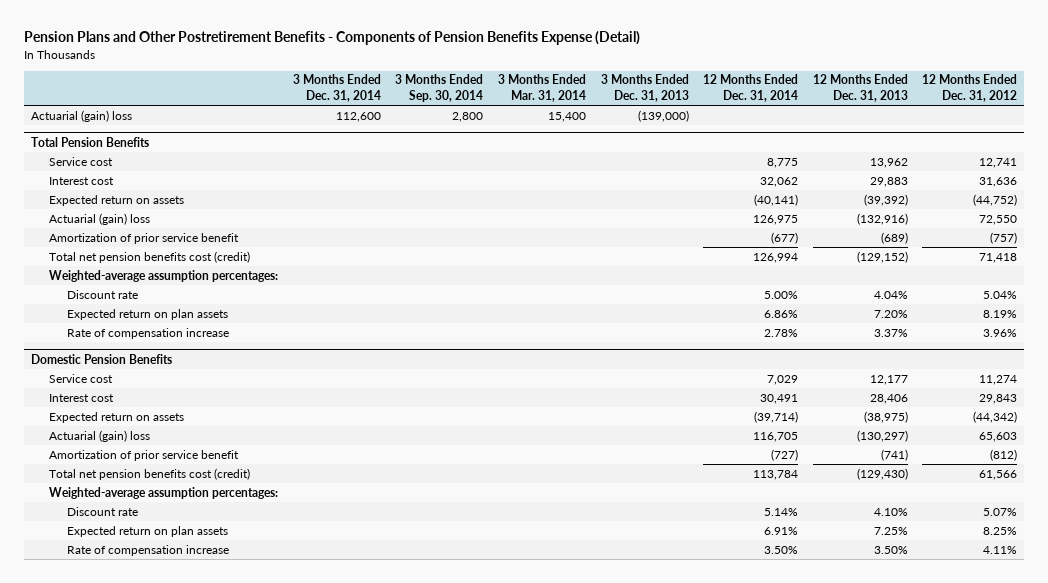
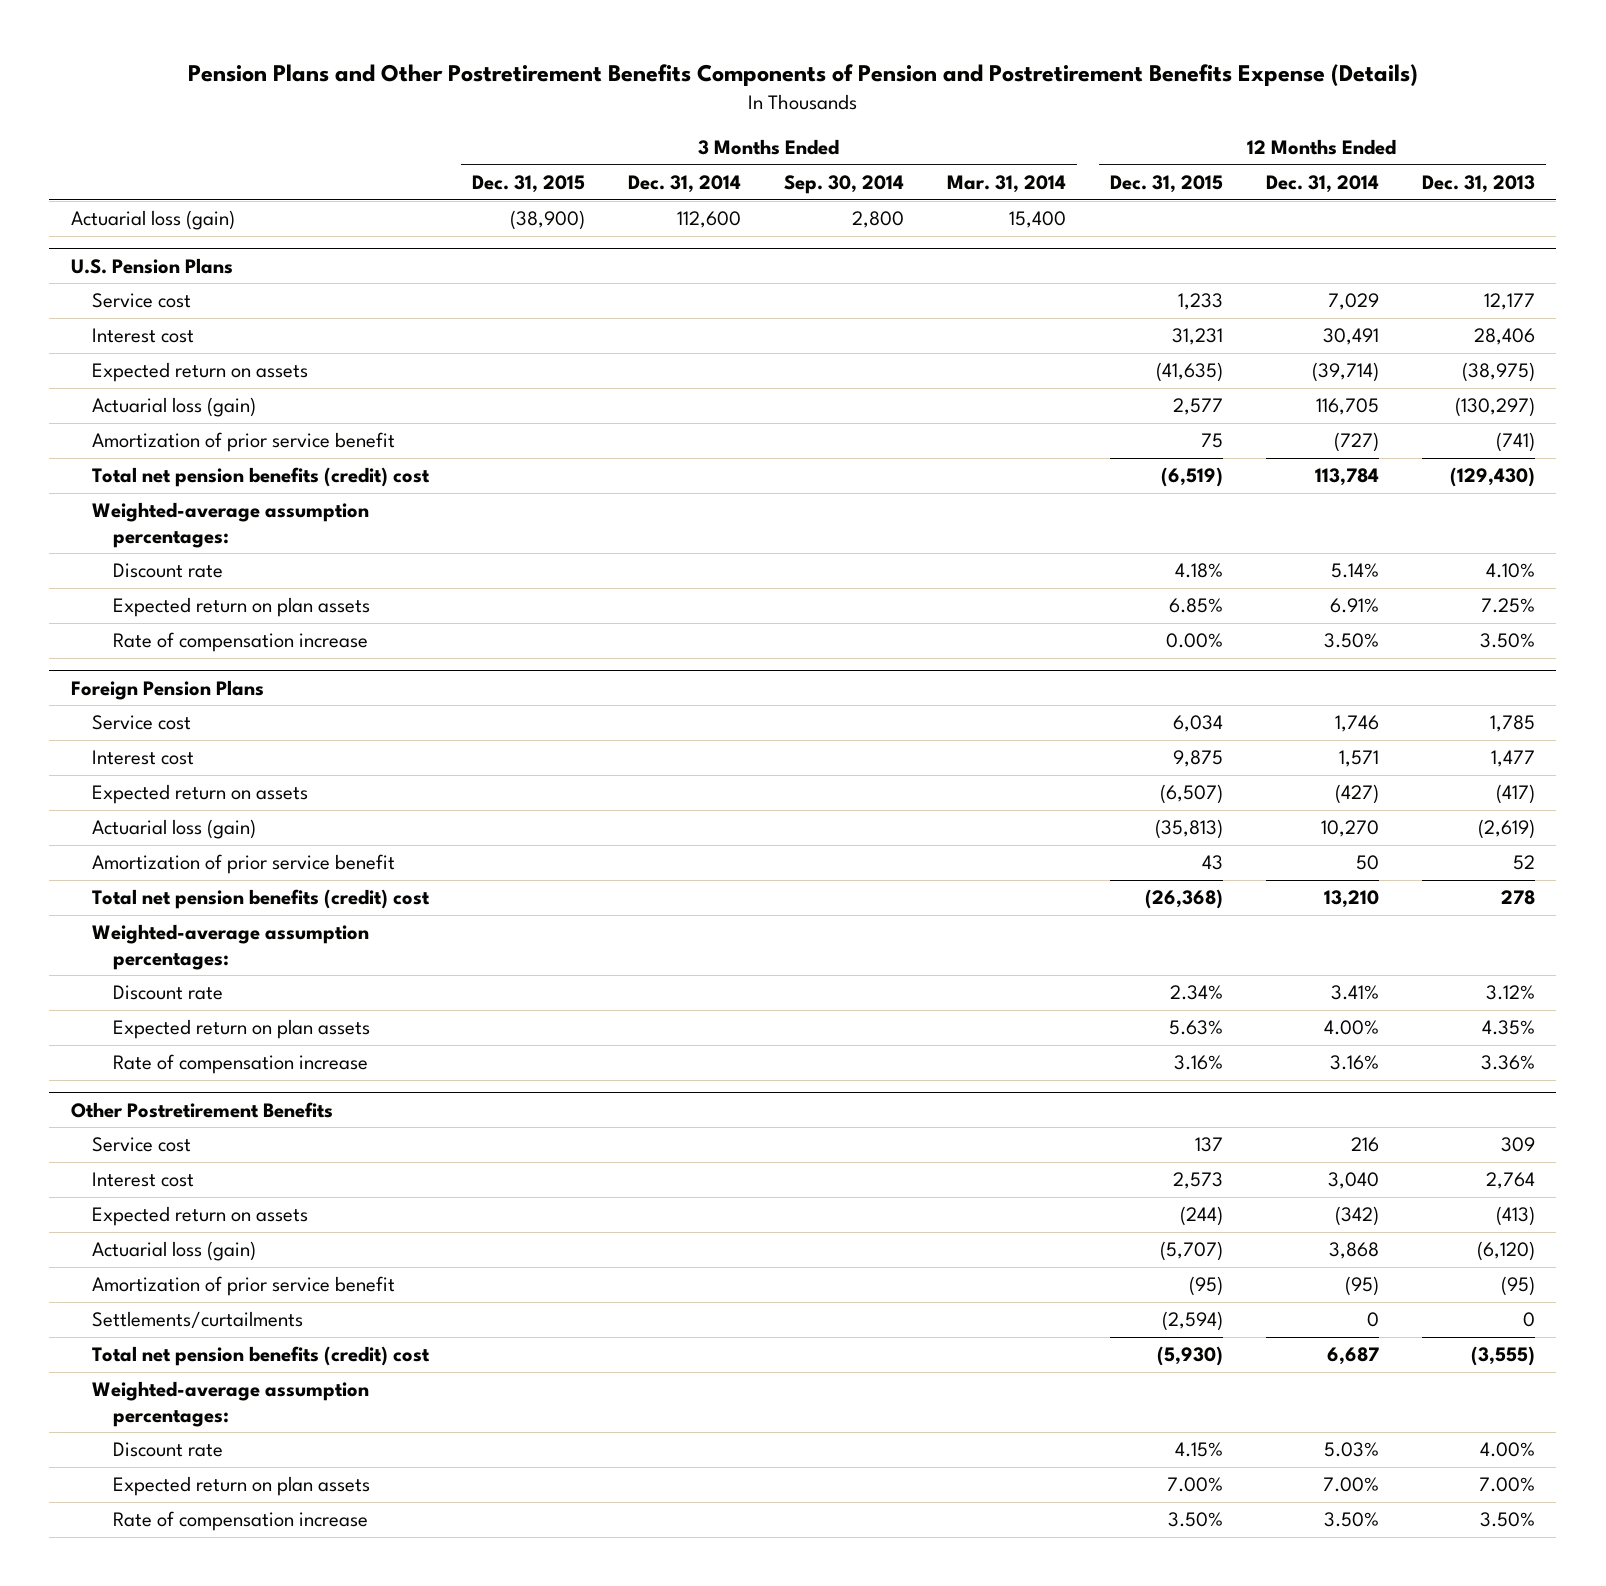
[23,31,640,46] Pension Plans and Other Postretirement Benefits - Components of Pension Benefits Expense (Detail) -> [187,64,1418,87] Pension Plans and Other Postretirement Benefits Components of Pension and Postretirement Benefits Expense (Details)
[600,74,689,102] 3 Months Ended Dec. 31, 2013 -> none
[922,74,1018,102] 12 Months Ended Dec. 31, 2012 -> none
none -> [472,175,586,194] Dec. 31, 2015
none -> [1109,175,1223,194] Dec. 31, 2015
[31,136,150,147] Total Pension Benefits -> none
[49,156,114,166] Service cost -> none
[49,176,115,185] Interest cost -> none
[49,194,185,206] Expected return on assets -> none
[49,212,151,225] Actuarial (gain) loss -> none
[49,232,240,244] Amortization of prior service benefit -> none
[49,250,251,263] Total net pension benefits cost (credit) -> none
[49,269,279,282] Weighted-average assumption percentages: -> none
[67,289,139,299] Discount rate -> none
[67,308,229,320] Expected return on plan assets -> none
[67,327,230,339] Rate of compensation increase -> none
[31,109,133,122] Actuarial (gain) loss -> [70,210,235,231] Actuarial loss (gain)
[31,353,173,364] Domestic Pension Benefits -> [70,257,233,274] U.S. Pension Plans
[49,429,151,442] Actuarial (gain) loss -> [92,397,257,418] Actuarial loss (gain)
[49,467,251,480] Total net pension benefits cost (credit) -> [92,467,431,488] Total net pension benefits (credit) cost
none -> [70,679,264,700] Foreign Pension Plans
none -> [92,715,192,731] Service cost
none -> [92,750,195,766] Interest cost
none -> [92,784,309,805] Expected return on assets
none -> [92,819,257,840] Actuarial loss (gain)
none -> [92,854,396,875] Amortization of prior service benefit
none -> [92,889,431,910] Total net pension benefits (credit) cost
none -> [92,924,370,970] Weighted-average assumption percentages:
none -> [113,985,224,1001] Discount rate
none -> [113,1019,371,1040] Expected return on plan assets
none -> [113,1054,369,1075] Rate of compensation increase
none -> [70,1101,333,1118] Other Postretirement Benefits
none -> [92,1137,192,1153] Service cost
none -> [92,1172,195,1188] Interest cost
none -> [92,1206,309,1227] Expected return on assets
none -> [92,1241,257,1262] Actuarial loss (gain)
none -> [92,1276,396,1297] Amortization of prior service benefit
none -> [92,1311,304,1329] Settlements/curtailments
none -> [92,1346,431,1367] Total net pension benefits (credit) cost
none -> [92,1381,370,1427] Weighted-average assumption percentages:
none -> [113,1442,224,1458] Discount rate
none -> [113,1476,371,1497] Expected return on plan assets
none -> [113,1511,369,1532] Rate of compensation increase

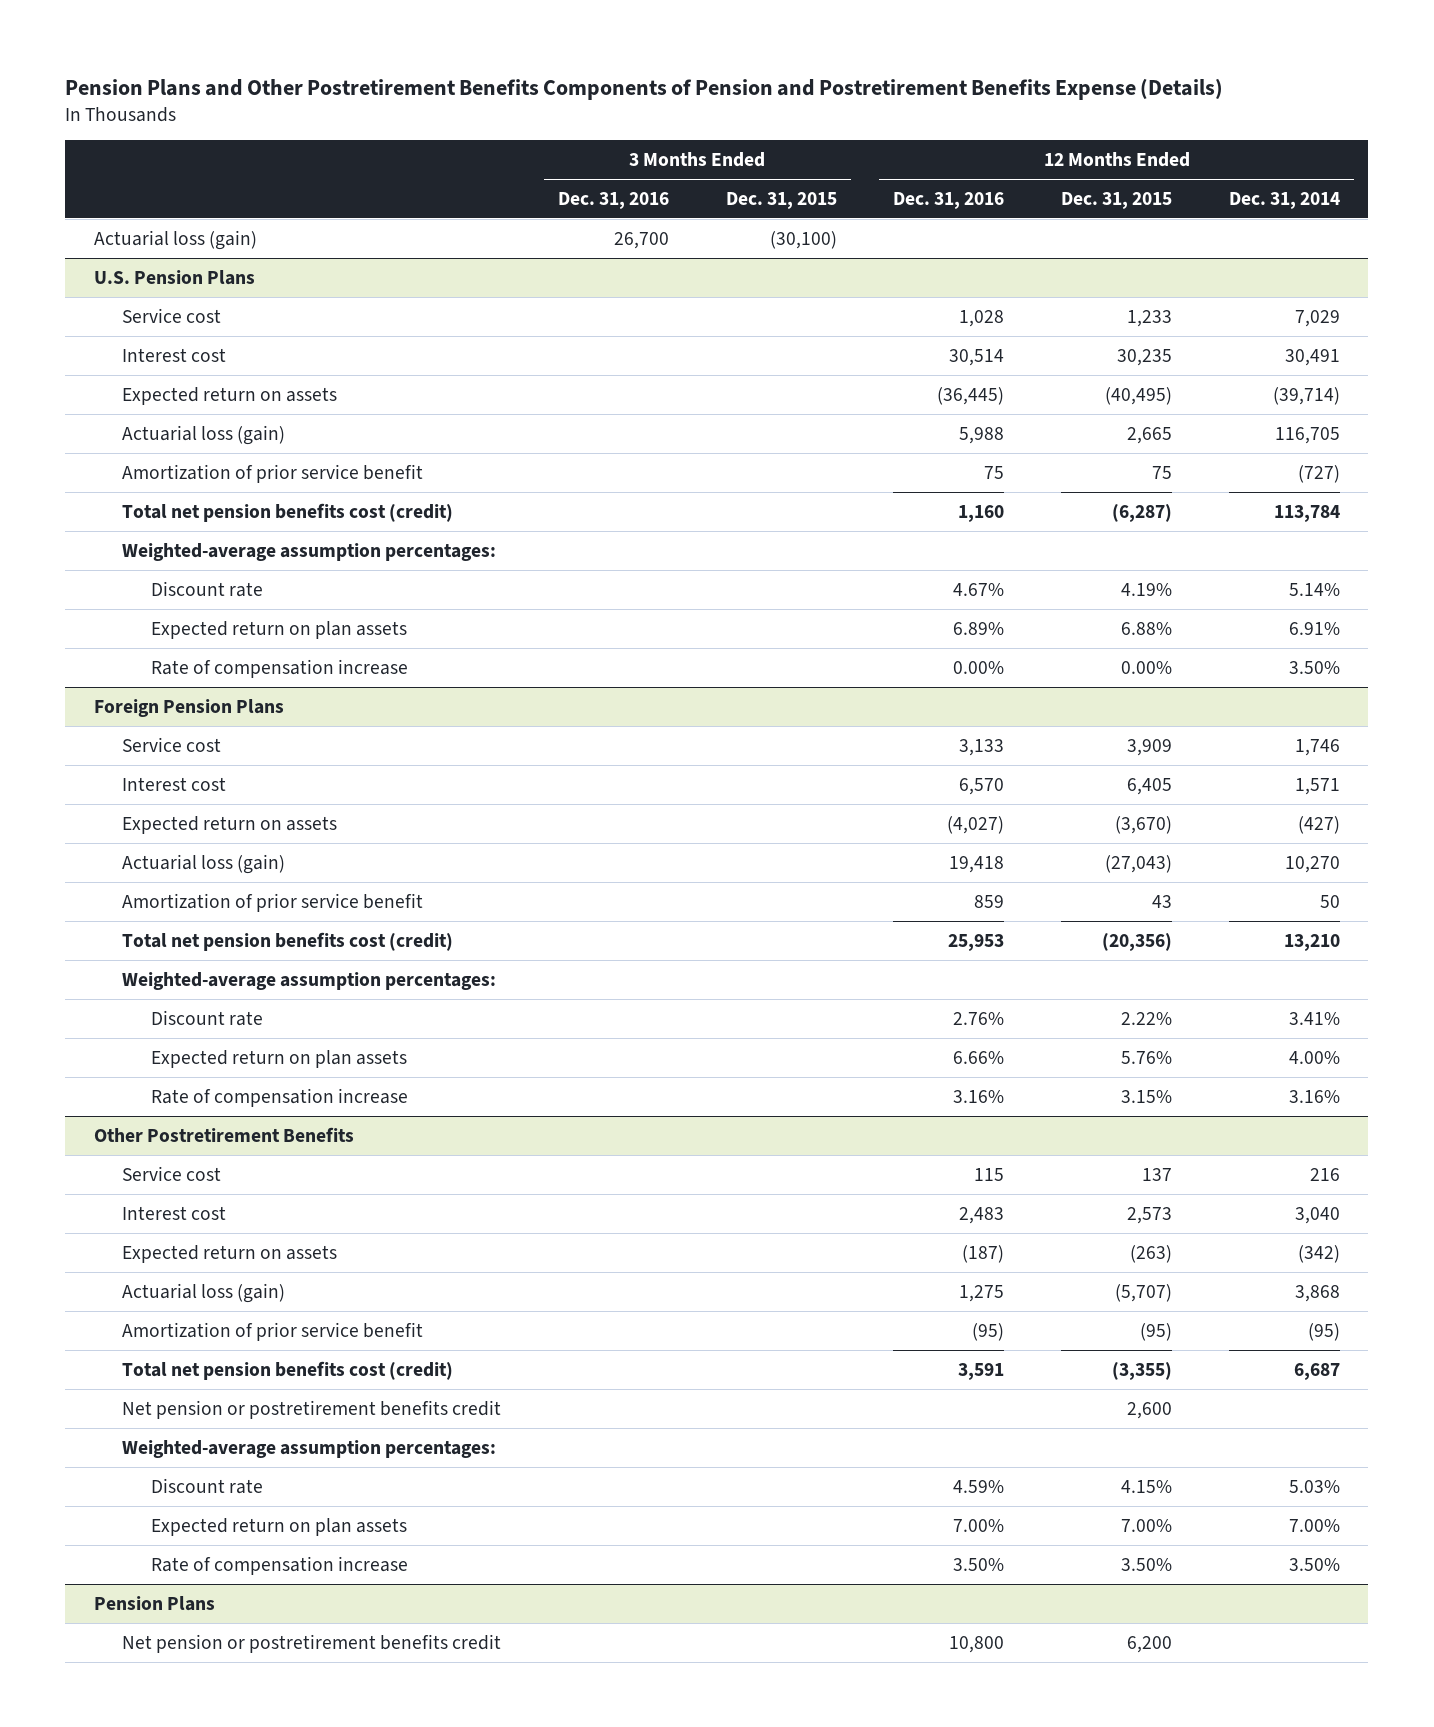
[628,175,742,194] Dec. 31, 2014 -> none
[784,175,905,195] Sep. 30, 2014 -> none
[947,175,1067,194] Mar. 31, 2014 -> none
[1421,175,1535,194] Dec. 31, 2013 -> none
none -> [558,191,670,209] Dec. 31, 2016
none -> [893,191,1005,209] Dec. 31, 2016
[510,210,586,231] (38,900) -> [769,230,837,249] (30,100)
[1171,328,1223,346] 31,231 -> [1117,348,1173,366] 30,235
[1155,362,1223,383] (41,635) -> [1105,386,1173,405] (40,495)
[1172,398,1223,416] 2,577 -> [1127,426,1173,444] 2,665
[92,467,431,488] Total net pension benefits (credit) cost -> [122,502,454,522] Total net pension benefits cost (credit)
[1160,467,1223,488] (6,519) -> [1112,503,1173,522] (6,287)
[1174,563,1223,579] 4.18% -> [1121,582,1173,596] 4.19%
[1168,598,1223,614] 6.85% -> [1121,621,1173,635] 6.88%
[1172,715,1223,733] 6,034 -> [1127,738,1173,756] 3,909
[1172,750,1223,768] 9,875 -> [1127,777,1173,795] 6,405
[1159,784,1223,805] (6,507) -> [1115,815,1173,834] (3,670)
[1154,819,1223,840] (35,813) -> [1105,854,1173,873] (27,043)
[92,889,431,910] Total net pension benefits (credit) cost -> [122,931,454,951] Total net pension benefits cost (credit)
[1144,889,1223,910] (26,368) -> [1102,932,1173,951] (20,356)
[1169,985,1223,1001] 2.34% -> [1121,1011,1173,1025] 2.22%
[1168,1020,1223,1036] 5.63% -> [1121,1050,1173,1064] 5.76%
[1173,1055,1223,1071] 3.16% -> [1121,1089,1173,1103] 3.15%
[1179,1206,1223,1227] (244) -> [1130,1244,1173,1263] (263)
[92,1311,304,1329] Settlements/curtailments -> none
[92,1346,431,1367] Total net pension benefits (credit) cost -> [122,1360,454,1380] Total net pension benefits cost (credit)
[1156,1346,1223,1367] (5,930) -> [1112,1361,1173,1380] (3,355)
none -> [122,1399,502,1419] Net pension or postretirement benefits credit
none -> [93,1595,215,1611] Pension Plans
none -> [122,1633,502,1653] Net pension or postretirement benefits credit

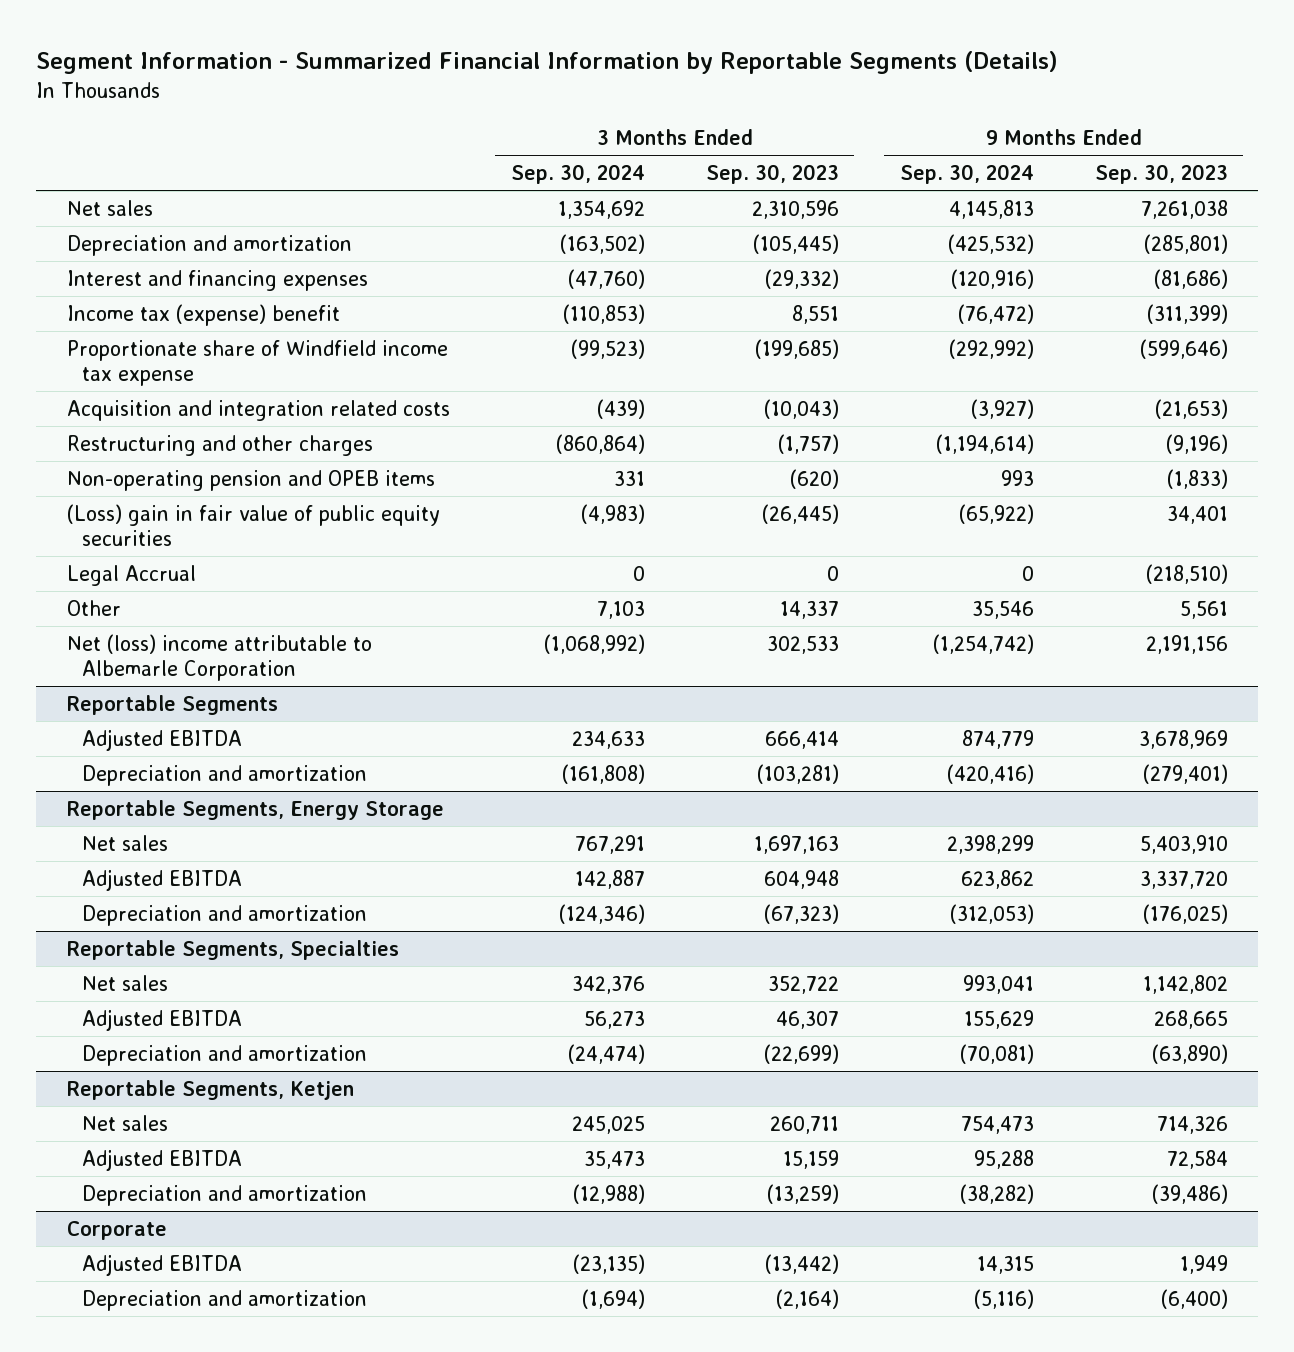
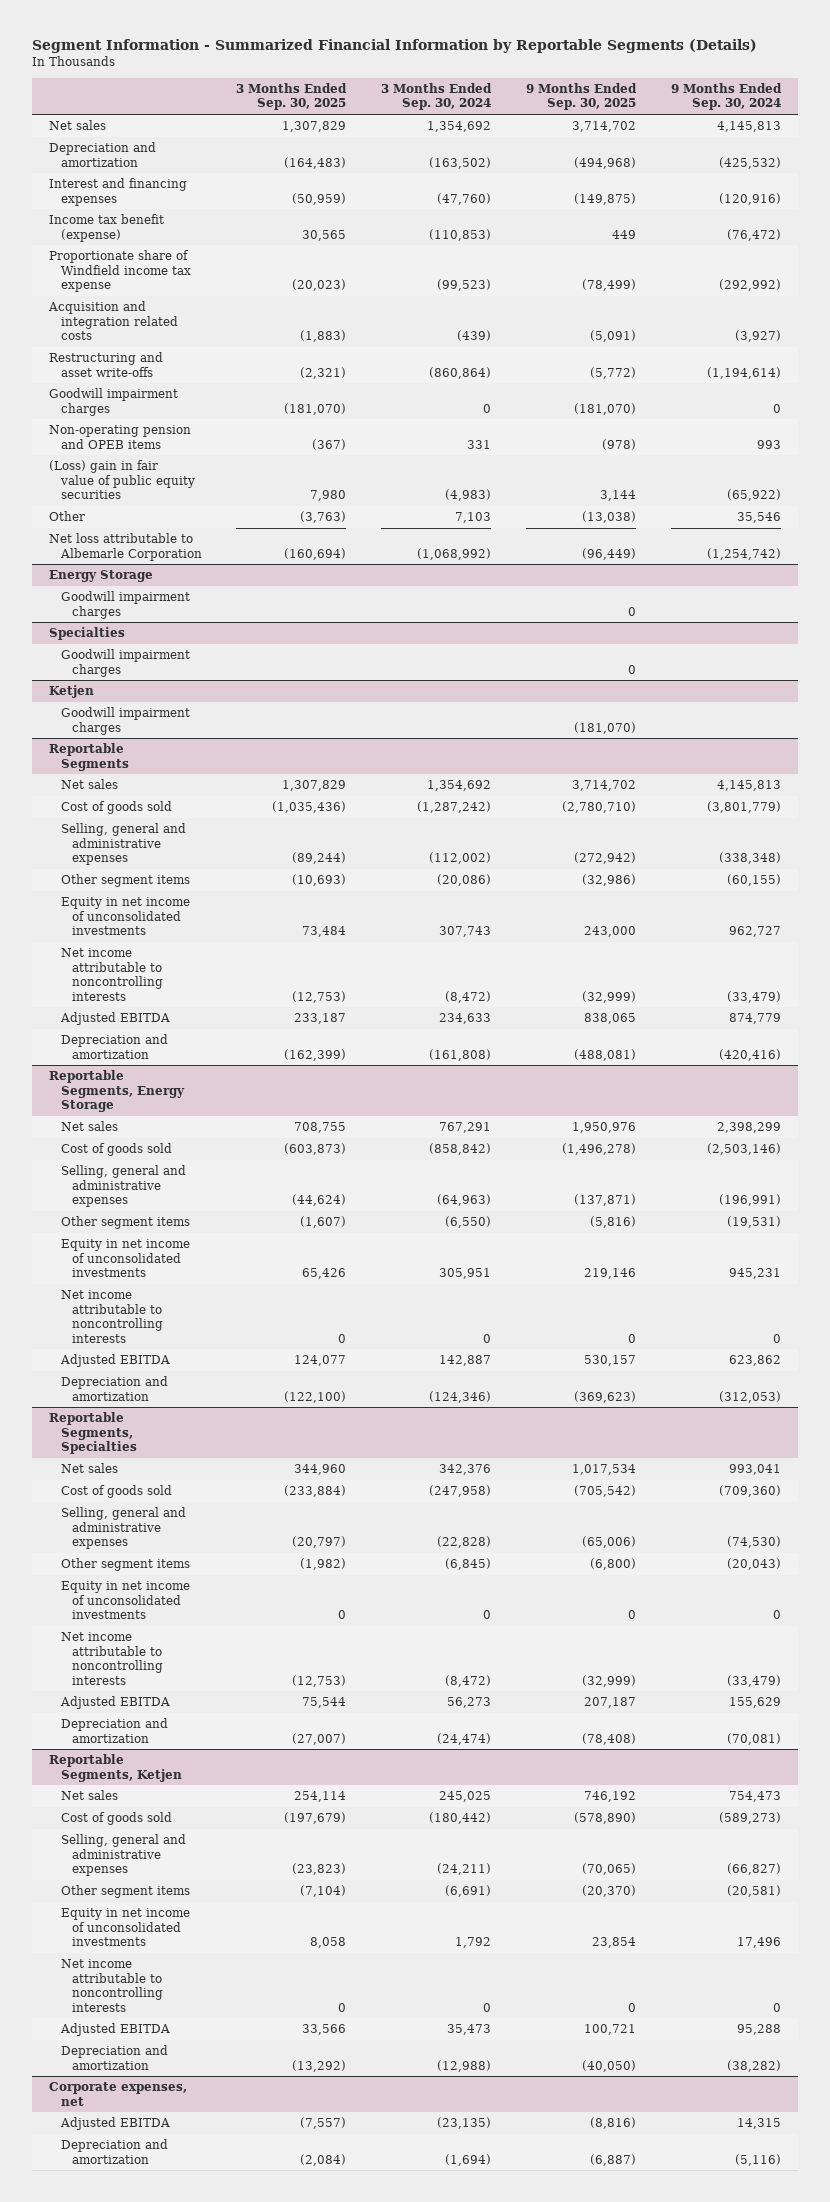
[705,163,839,184] Sep. 30, 2023 -> none
[1094,163,1228,184] Sep. 30, 2023 -> none
none -> [236,82,348,111] 3 Months Ended Sep. 30, 2025
none -> [525,82,637,111] 9 Months Ended Sep. 30, 2025
[66,303,340,326] Income tax (expense) benefit -> [49,214,165,242] Income tax benefit (expense)
[66,434,373,456] Restructuring and other charges -> [49,352,164,377] Restructuring and asset write-offs
none -> [49,388,179,416] Goodwill impairment charges
[66,564,196,586] Legal Accrual -> none
[66,633,372,681] Net (loss) income attributable to Albemarle Corporation -> [49,533,202,561] Net loss attributable to Albemarle Corporation
none -> [49,570,154,583] Energy Storage
none -> [60,591,190,619] Goodwill impairment charges
none -> [49,627,126,641] Specialties
none -> [60,649,190,677] Goodwill impairment charges
none -> [49,685,95,699] Ketjen
none -> [60,707,190,735] Goodwill impairment charges
none -> [60,779,118,790] Net sales
none -> [60,801,172,815] Cost of goods sold
none -> [60,823,186,866] Selling, general and administrative expenses
none -> [60,874,190,888] Other segment items
none -> [60,897,190,936] Equity in net income of unconsolidated investments
none -> [60,948,164,1001] Net income attributable to noncontrolling interests
none -> [60,1143,172,1157] Cost of goods sold
none -> [60,1165,186,1208] Selling, general and administrative expenses
none -> [60,1216,190,1230] Other segment items
none -> [60,1239,190,1278] Equity in net income of unconsolidated investments
none -> [60,1290,164,1343] Net income attributable to noncontrolling interests
none -> [60,1485,172,1499] Cost of goods sold
none -> [60,1507,186,1550] Selling, general and administrative expenses
none -> [60,1558,190,1572] Other segment items
none -> [60,1581,190,1620] Equity in net income of unconsolidated investments
none -> [60,1632,164,1685] Net income attributable to noncontrolling interests
none -> [60,1812,172,1826] Cost of goods sold
none -> [60,1834,186,1877] Selling, general and administrative expenses
none -> [60,1885,190,1899] Other segment items
none -> [60,1908,190,1947] Equity in net income of unconsolidated investments
none -> [60,1959,164,2012] Net income attributable to noncontrolling interests
[66,1220,167,1240] Corporate -> [49,2082,188,2106] Corporate expenses, net

